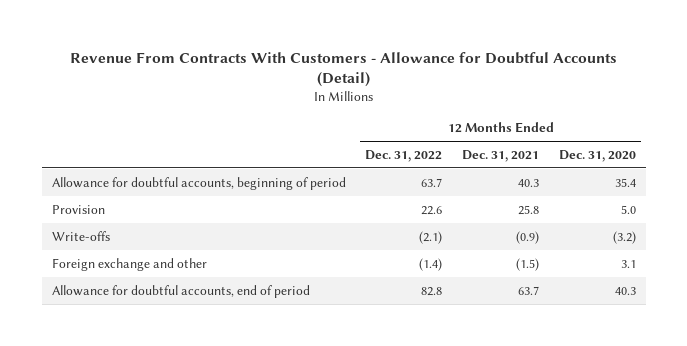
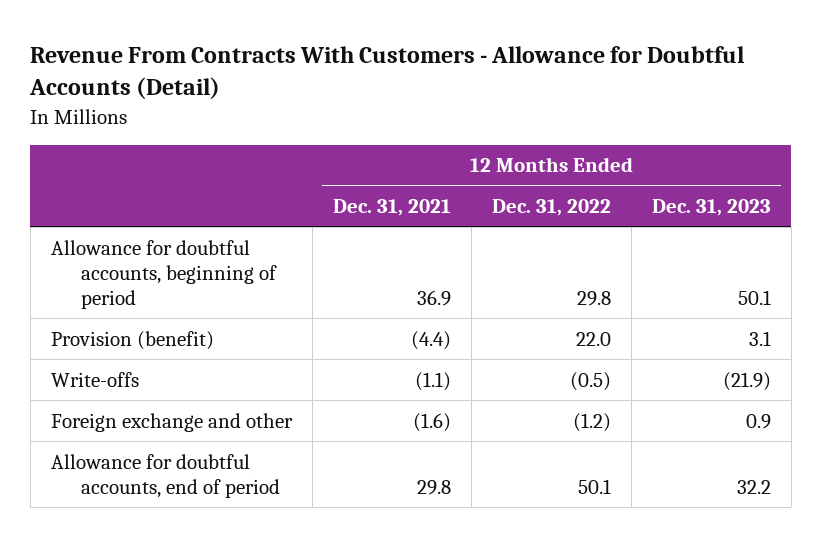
[558,150,636,163] Dec. 31, 2020 -> none
none -> [651,198,771,216] Dec. 31, 2023
[421,177,443,187] 63.7 -> [576,290,611,306] 29.8
[518,178,540,187] 40.3 -> [416,289,451,306] 36.9
[51,204,105,214] Provision -> [50,330,214,350] Provision (benefit)
[421,205,443,215] 22.6 -> [575,331,611,346] 22.0
[518,204,540,215] 25.8 -> [410,330,451,350] (4.4)
[419,230,443,244] (2.1) -> [569,371,611,391] (0.5)
[516,230,540,244] (0.9) -> [414,371,451,391] (1.1)
[419,257,443,271] (1.4) -> [572,412,611,432] (1.2)
[516,257,540,271] (1.5) -> [412,412,451,432] (1.6)
[421,286,443,296] 82.8 -> [577,478,611,494] 50.1
[518,285,540,295] 63.7 -> [416,479,451,495] 29.8

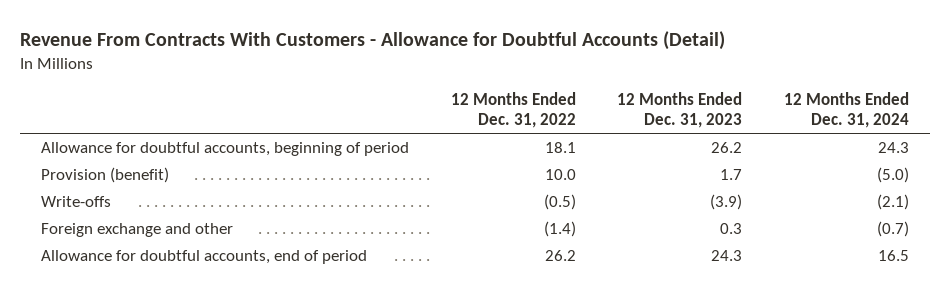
[332,198,451,216] Dec. 31, 2021 -> none
none -> [783,91,909,129] 12 Months Ended Dec. 31, 2024
[576,290,611,306] 29.8 -> [544,141,576,153] 18.1
[737,289,771,305] 50.1 -> [711,141,743,153] 26.2
[575,331,611,346] 22.0 -> [544,168,576,180] 10.0
[748,330,771,346] 3.1 -> [720,168,743,180] 1.7
[722,371,771,391] (21.9) -> [710,193,743,210] (3.9)
[572,412,611,432] (1.2) -> [543,220,576,237] (1.4)
[745,413,771,429] 0.9 -> [720,222,743,234] 0.3
[577,478,611,494] 50.1 -> [544,249,576,261] 26.2
[736,479,771,494] 32.2 -> [711,249,743,261] 24.3

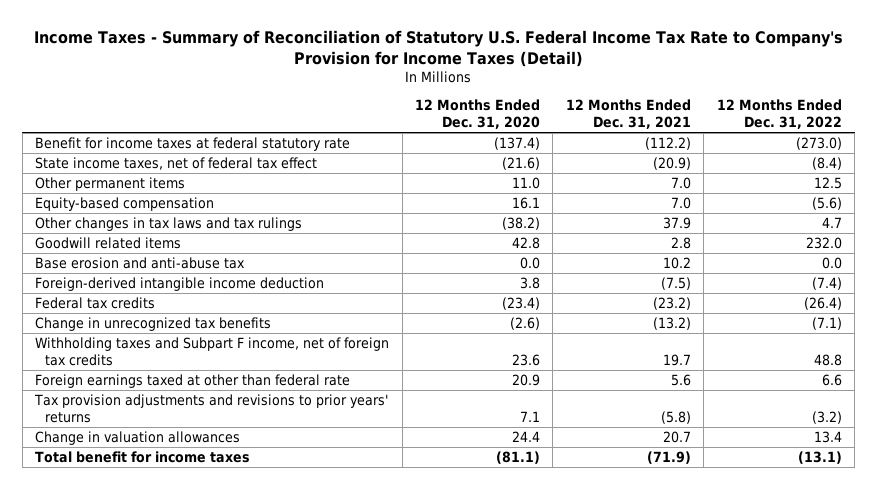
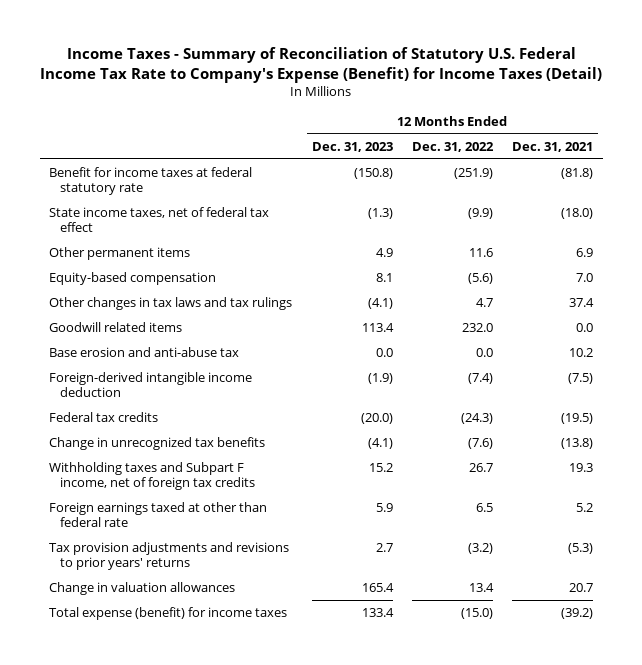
[34,29,844,67] Income Taxes - Summary of Reconciliation of Statutory U.S. Federal Income Tax Rate to Company's Provision for Income Taxes (Detail) -> [40,47,603,84] Income Taxes - Summary of Reconciliation of Statutory U.S. Federal Income Tax Rate to Company's Expense (Benefit) for Income Taxes (Detail)
[415,99,541,129] 12 Months Ended Dec. 31, 2020 -> none
none -> [311,141,393,152] Dec. 31, 2023
[644,137,691,151] (112.2) -> [560,168,593,180] (81.8)
[795,137,842,151] (273.0) -> [453,168,493,180] (251.9)
[652,157,691,171] (20.9) -> [560,208,593,220] (18.0)
[811,157,842,171] (8.4) -> [467,208,493,220] (9.9)
[670,177,691,190] 7.0 -> [575,248,593,258] 6.9
[813,177,842,190] 12.5 -> [468,248,493,258] 11.6
[662,217,691,230] 37.9 -> [568,298,594,308] 37.4
[670,237,691,250] 2.8 -> [575,323,593,333] 0.0
[652,297,691,311] (23.2) -> [560,413,593,425] (19.5)
[803,297,842,311] (26.4) -> [460,413,493,425] (24.3)
[652,317,691,331] (13.2) -> [560,438,593,450] (13.8)
[811,317,842,331] (7.1) -> [467,438,493,450] (7.6)
[662,353,691,366] 19.7 -> [568,463,593,473] 19.3
[813,353,842,366] 48.8 -> [468,463,493,473] 26.7
[670,374,691,387] 5.6 -> [575,503,593,513] 5.2
[821,374,842,387] 6.6 -> [475,503,493,513] 6.5
[660,410,691,424] (5.8) -> [567,543,593,555] (5.3)
[35,451,251,464] Total benefit for income taxes -> [49,607,288,621] Total expense (benefit) for income taxes
[646,451,691,465] (71.9) -> [560,608,593,620] (39.2)
[797,451,842,465] (13.1) -> [460,608,493,620] (15.0)

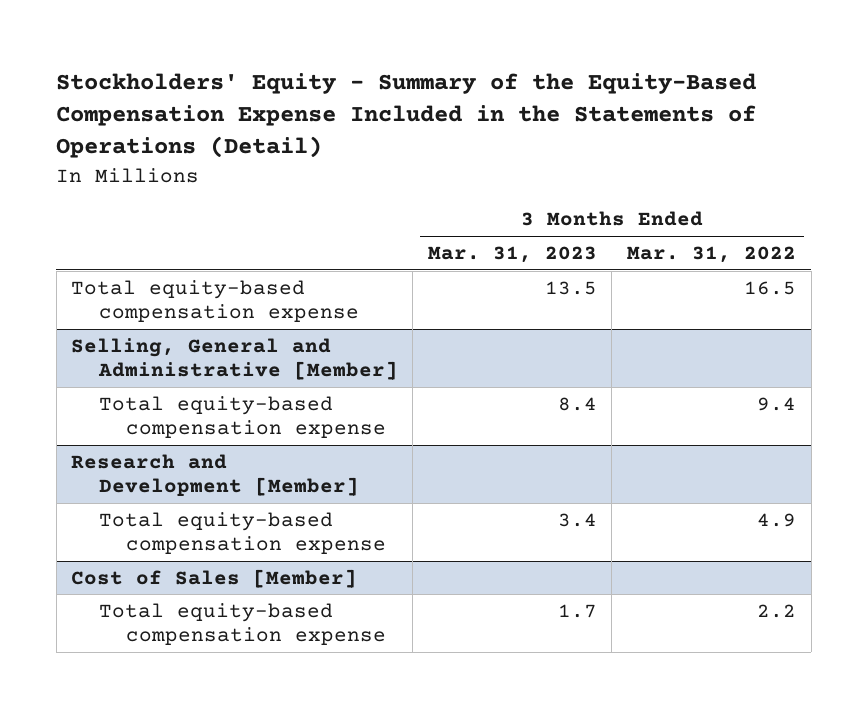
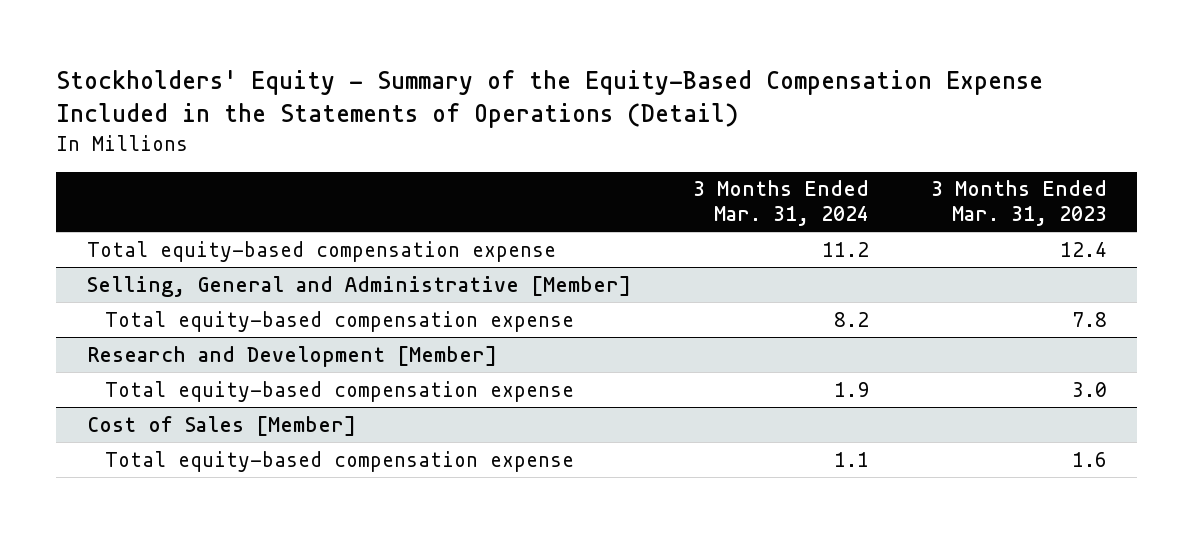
[627,245,797,263] Mar. 31, 2022 -> none
none -> [692,180,869,227] 3 Months Ended Mar. 31, 2024
[544,280,597,295] 13.5 -> [1059,241,1107,257] 12.4
[557,396,597,411] 8.4 -> [1071,311,1107,327] 7.8
[557,512,597,527] 3.4 -> [1071,381,1107,397] 3.0
[557,603,597,618] 1.7 -> [1071,451,1107,467] 1.6

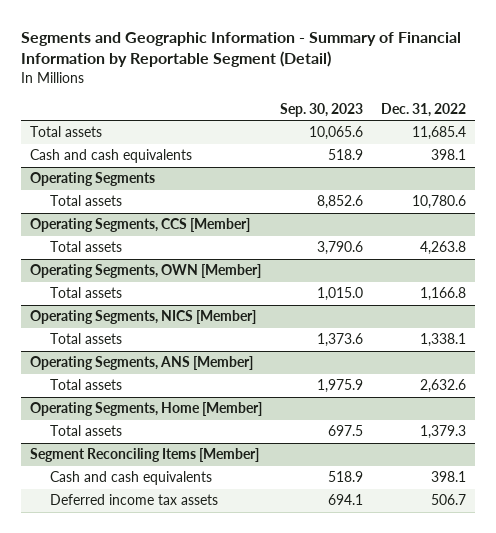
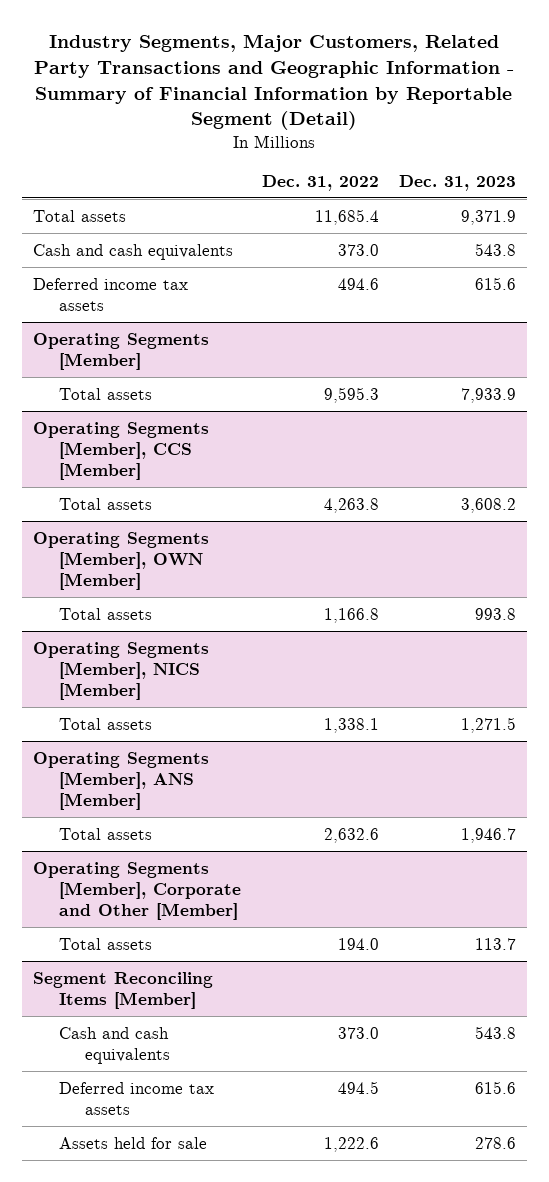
[20,31,461,68] Segments and Geographic Information - Summary of Financial Information by Reportable Segment (Detail) -> [34,33,515,131] Industry Segments, Major Customers, Related Party Transactions and Geographic Information - Summary of Financial Information by Reportable Segment (Detail)
[279,102,363,117] Sep. 30, 2023 -> none
none -> [399,174,517,191] Dec. 31, 2023
[430,149,466,161] 398.1 -> [337,243,379,256] 373.0
none -> [32,277,188,311] Deferred income tax assets
[29,172,155,187] Operating Segments -> [32,332,209,370] Operating Segments [Member]
[411,195,466,210] 10,780.6 -> [323,386,379,403] 9,595.3
[29,218,250,233] Operating Segments, CCS [Member] -> [32,421,209,481] Operating Segments [Member], CCS [Member]
[29,264,261,279] Operating Segments, OWN [Member] -> [32,531,209,591] Operating Segments [Member], OWN [Member]
[29,310,256,325] Operating Segments, NICS [Member] -> [32,641,209,701] Operating Segments [Member], NICS [Member]
[29,356,253,371] Operating Segments, ANS [Member] -> [32,751,209,811] Operating Segments [Member], ANS [Member]
[29,402,262,417] Operating Segments, Home [Member] -> none
none -> [32,861,241,921] Operating Segments [Member], Corporate and Other [Member]
[419,425,466,440] 1,379.3 -> [337,937,379,950] 194.0
[430,471,466,483] 398.1 -> [337,1026,379,1039] 373.0
[430,494,466,506] 506.7 -> [337,1080,379,1094] 494.5
none -> [58,1136,207,1149] Assets held for sale

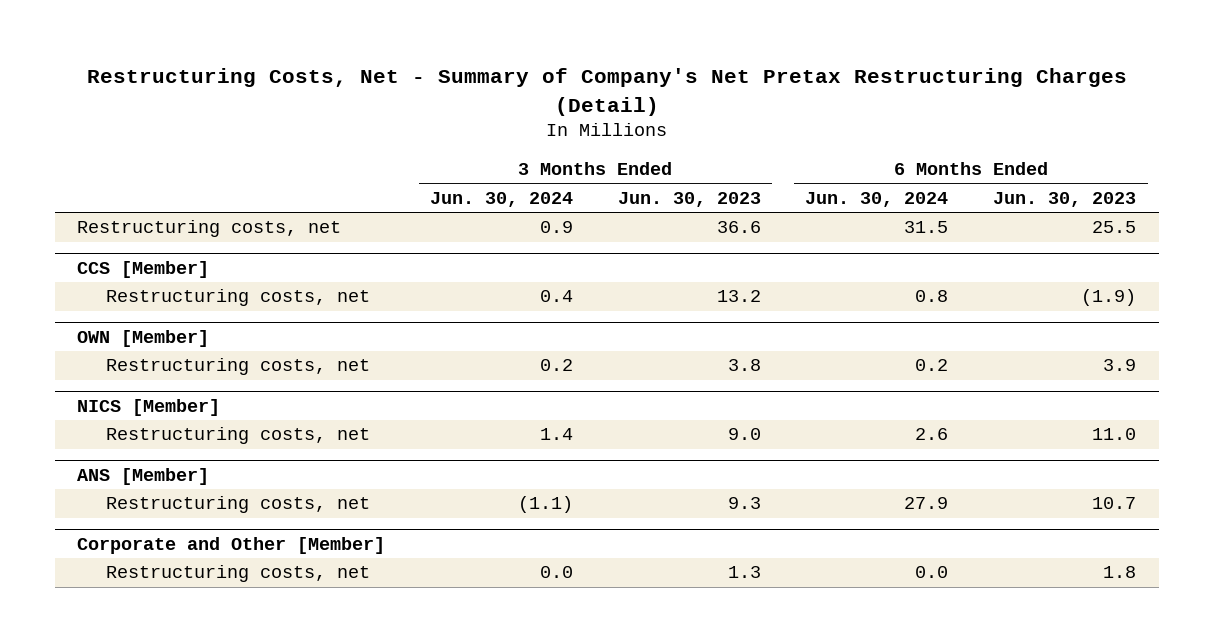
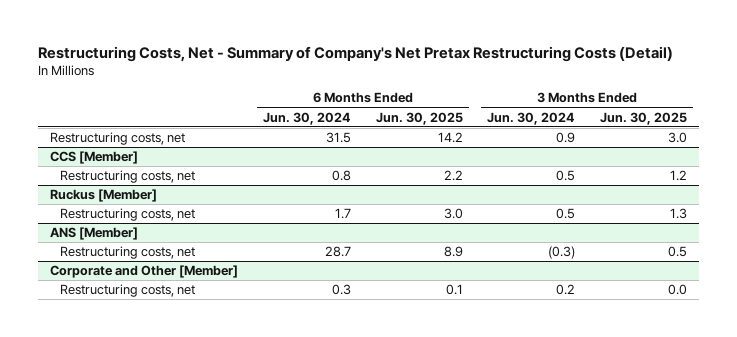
[86,68,1127,116] Restructuring Costs, Net - Summary of Company's Net Pretax Restructuring Charges (Detail) -> [37,45,673,62] Restructuring Costs, Net - Summary of Company's Net Pretax Restructuring Costs (Detail)
[617,191,761,207] Jun. 30, 2023 -> none
[993,191,1137,207] Jun. 30, 2023 -> none
none -> [375,111,463,125] Jun. 30, 2025
none -> [599,111,687,125] Jun. 30, 2025
[76,330,209,348] OWN [Member] -> none
[76,399,220,417] NICS [Member] -> none
[106,427,371,445] Restructuring costs, net -> none
[539,290,573,303] 0.4 -> [556,170,576,182] 0.5
none -> [50,189,158,203] Ruckus [Member]
[539,359,573,372] 0.2 -> [556,208,576,220] 0.5
[915,359,949,372] 0.2 -> [334,208,351,220] 1.7
[517,496,573,514] (1.1) -> [548,246,576,260] (0.3)
[904,497,949,510] 27.9 -> [324,246,351,258] 28.7
[539,566,573,579] 0.0 -> [556,284,576,296] 0.2
[915,566,949,579] 0.0 -> [331,284,351,296] 0.3

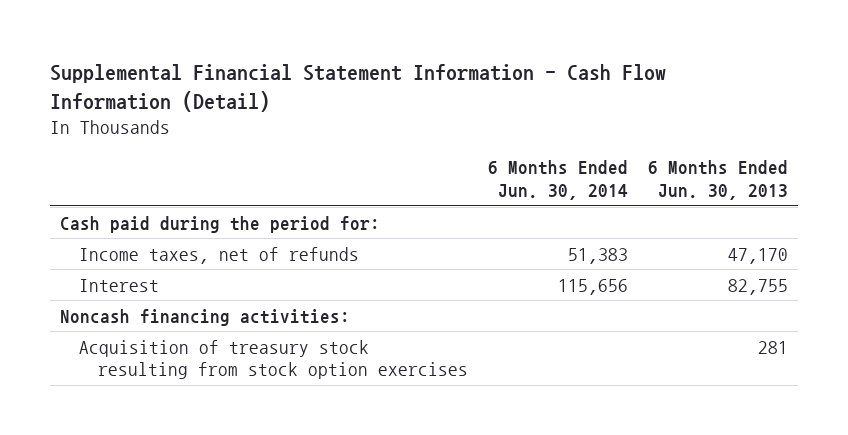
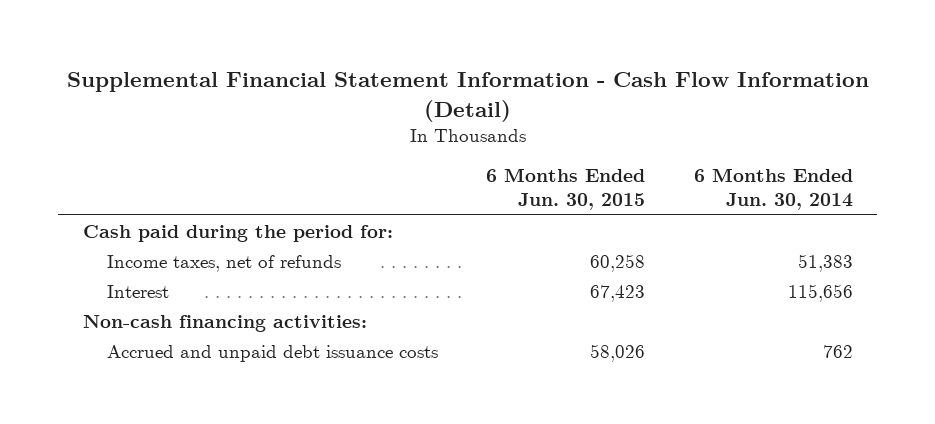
[647,160,788,201] 6 Months Ended Jun. 30, 2013 -> none
none -> [486,168,646,210] 6 Months Ended Jun. 30, 2015
[78,339,468,380] Acquisition of treasury stock resulting from stock option exercises -> none
[59,308,350,326] Noncash financing activities: -> [82,314,367,332] Non-cash financing activities:
none -> [106,344,438,362] Accrued and unpaid debt issuance costs

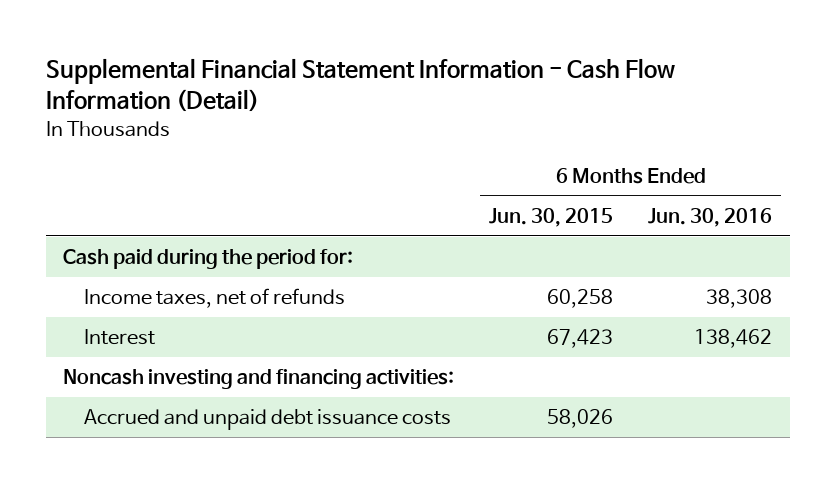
[693,168,853,210] 6 Months Ended Jun. 30, 2014 -> none
none -> [648,208,773,228] Jun. 30, 2016
[82,314,367,332] Non-cash financing activities: -> [63,369,455,390] Noncash investing and financing activities:

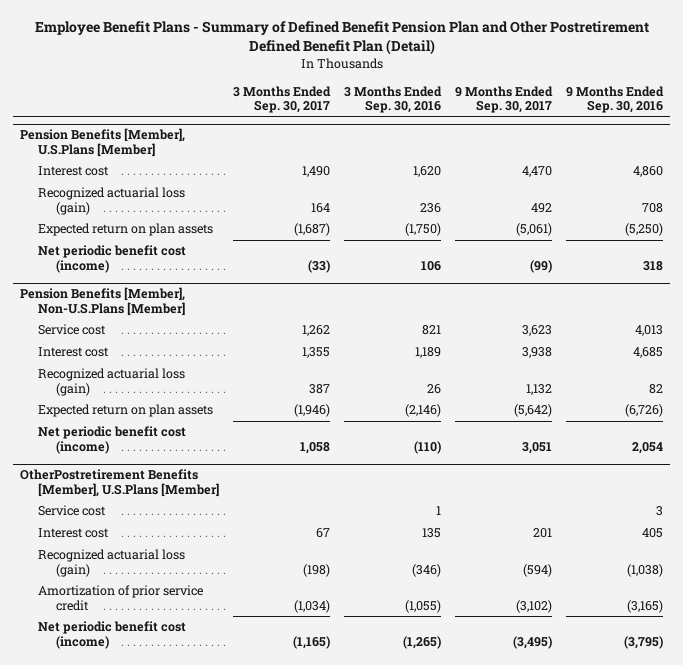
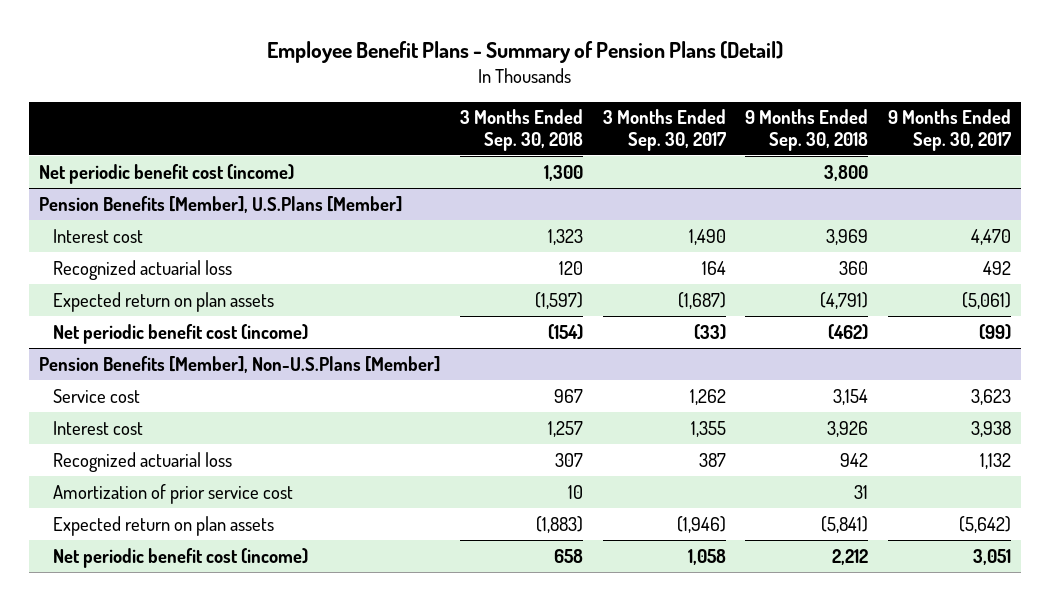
[34,21,649,56] Employee Benefit Plans - Summary of Defined Benefit Pension Plan and Other Postretirement Defined Benefit Plan (Detail) -> [267,41,784,64] Employee Benefit Plans - Summary of Pension Plans (Detail)
[344,85,443,113] 3 Months Ended Sep. 30, 2016 -> none
[566,85,665,113] 9 Months Ended Sep. 30, 2016 -> none
none -> [460,109,584,151] 3 Months Ended Sep. 30, 2018
none -> [745,109,869,151] 9 Months Ended Sep. 30, 2018
none -> [39,163,295,184] Net periodic benefit cost (income)
[37,187,185,215] Recognized actuarial loss (gain) -> [53,259,233,280] Recognized actuarial loss
[37,368,185,396] Recognized actuarial loss (gain) -> [53,451,233,472] Recognized actuarial loss
none -> [53,483,294,504] Amortization of prior service cost
[20,469,219,497] OtherPostretirement Benefits [Member], U.S.Plans [Member] -> none
[37,505,106,517] Service cost -> none
[37,528,109,539] Interest cost -> none
[37,549,185,577] Recognized actuarial loss (gain) -> none
[37,585,203,611] Amortization of prior service credit -> none
[37,621,186,649] Net periodic benefit cost (income) -> none

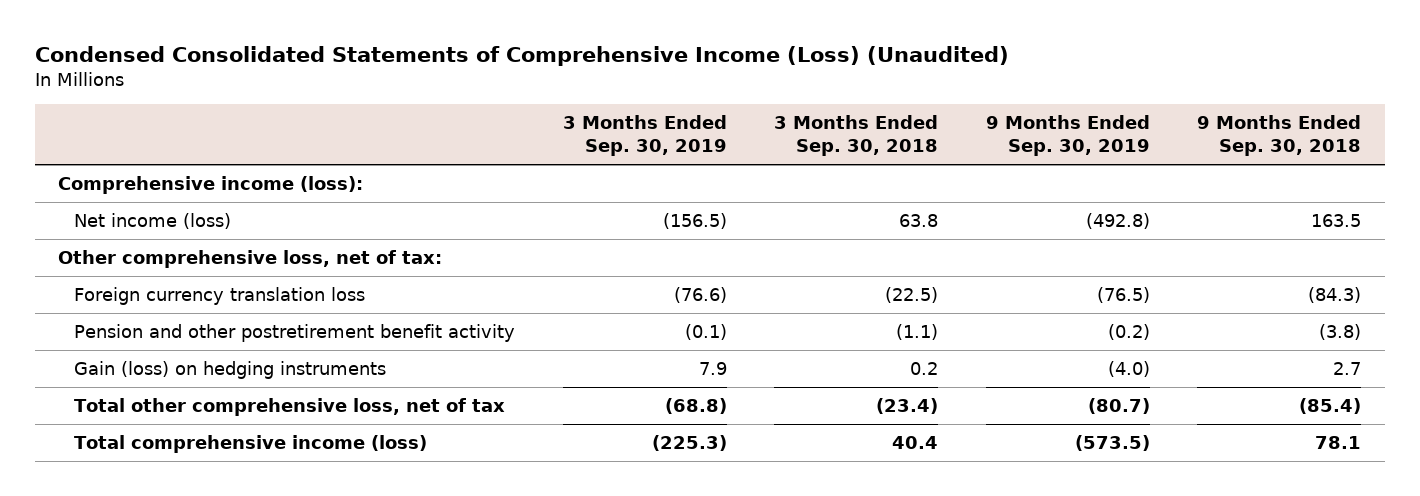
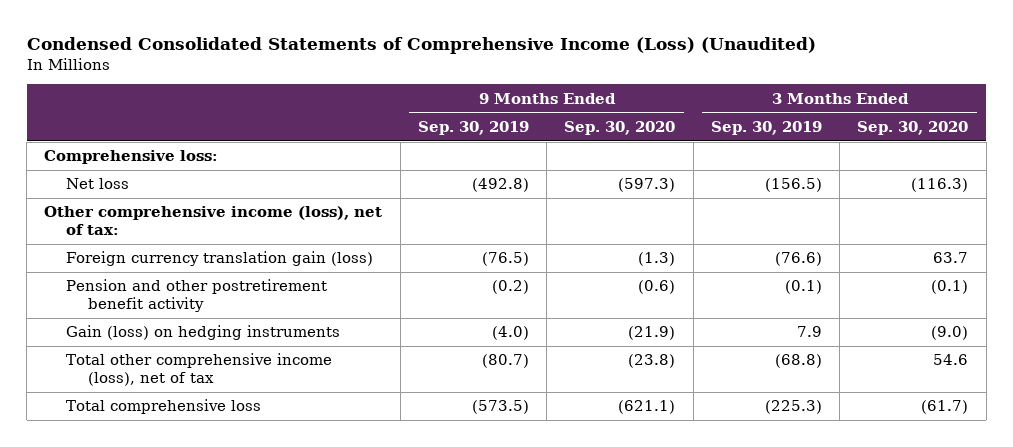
[774,115,939,157] 3 Months Ended Sep. 30, 2018 -> none
[1197,115,1362,157] 9 Months Ended Sep. 30, 2018 -> none
none -> [564,120,676,135] Sep. 30, 2020
none -> [857,120,969,135] Sep. 30, 2020
[58,175,364,194] Comprehensive income (loss): -> [44,150,219,165] Comprehensive loss:
[74,212,232,229] Net income (loss) -> [65,178,129,190] Net loss
[58,249,443,268] Other comprehensive loss, net of tax: -> [44,206,383,235] Other comprehensive income (loss), net of tax:
[74,286,366,305] Foreign currency translation loss -> [65,251,373,267] Foreign currency translation gain (loss)
[74,397,506,416] Total other comprehensive loss, net of tax -> [65,353,332,386] Total other comprehensive income (loss), net of tax
[74,434,428,453] Total comprehensive income (loss) -> [65,399,261,415] Total comprehensive loss

